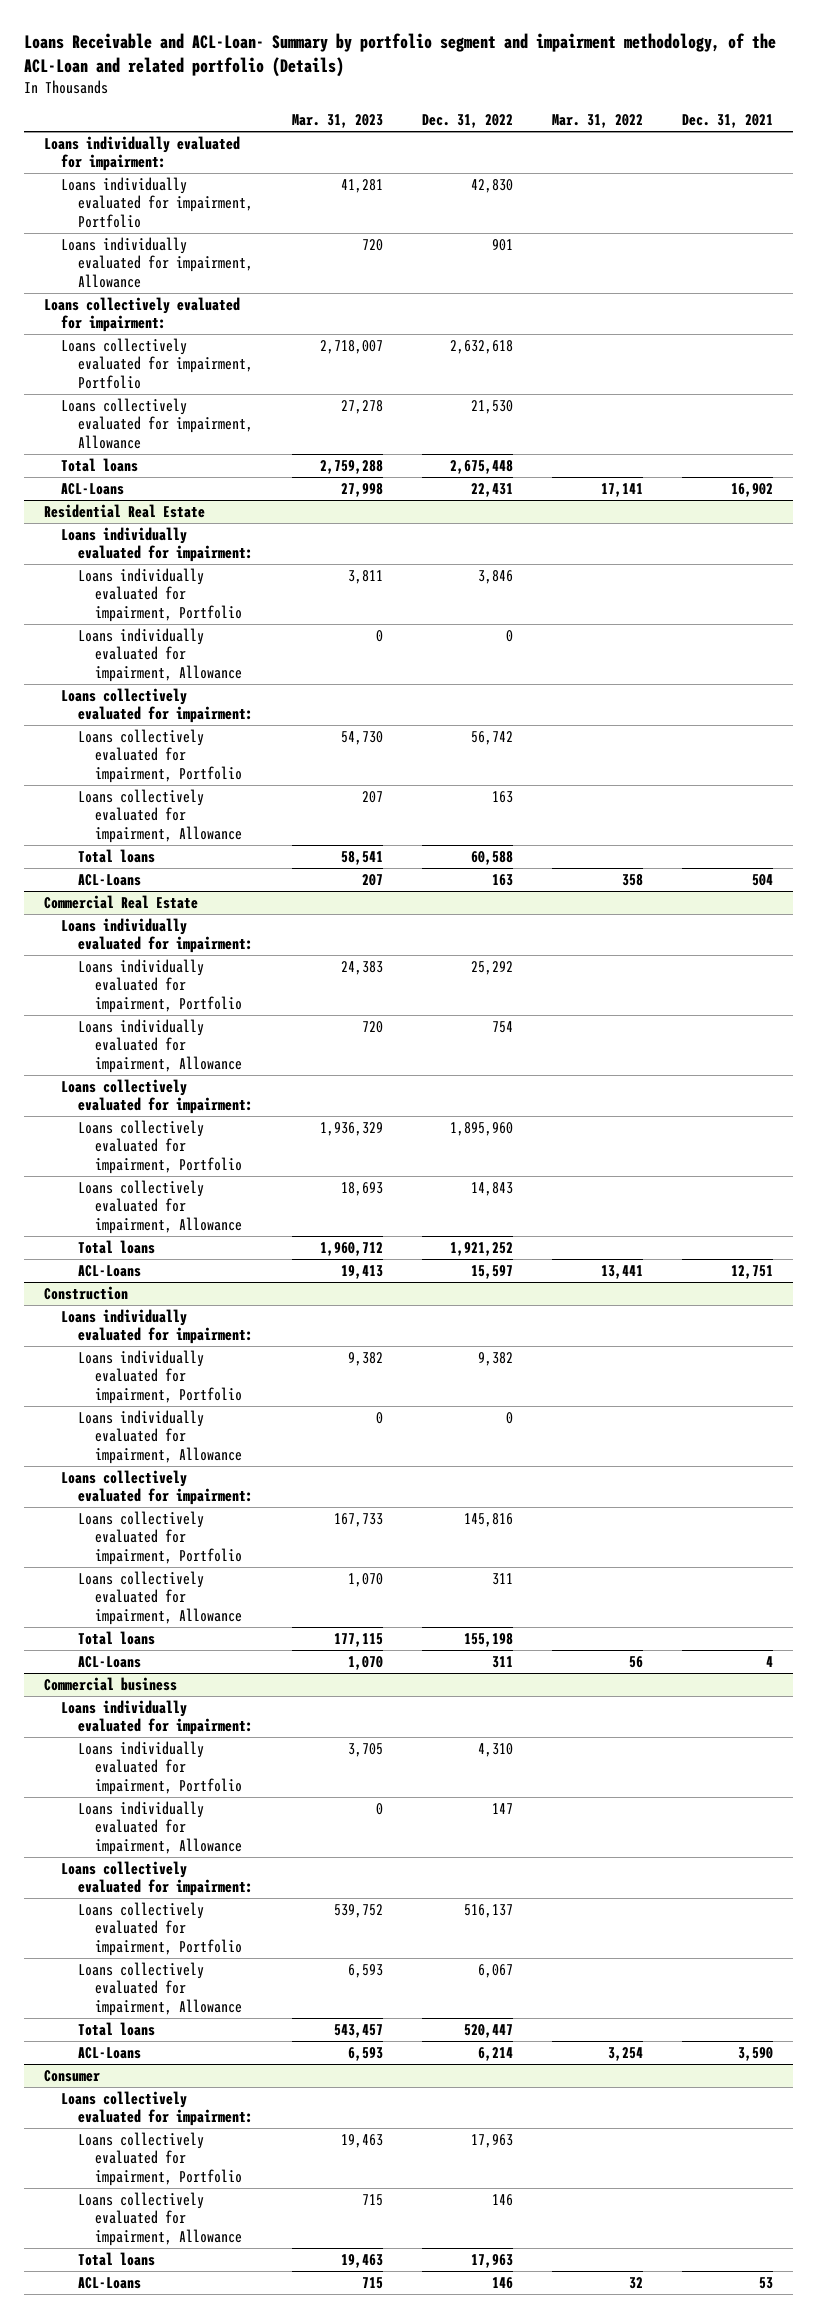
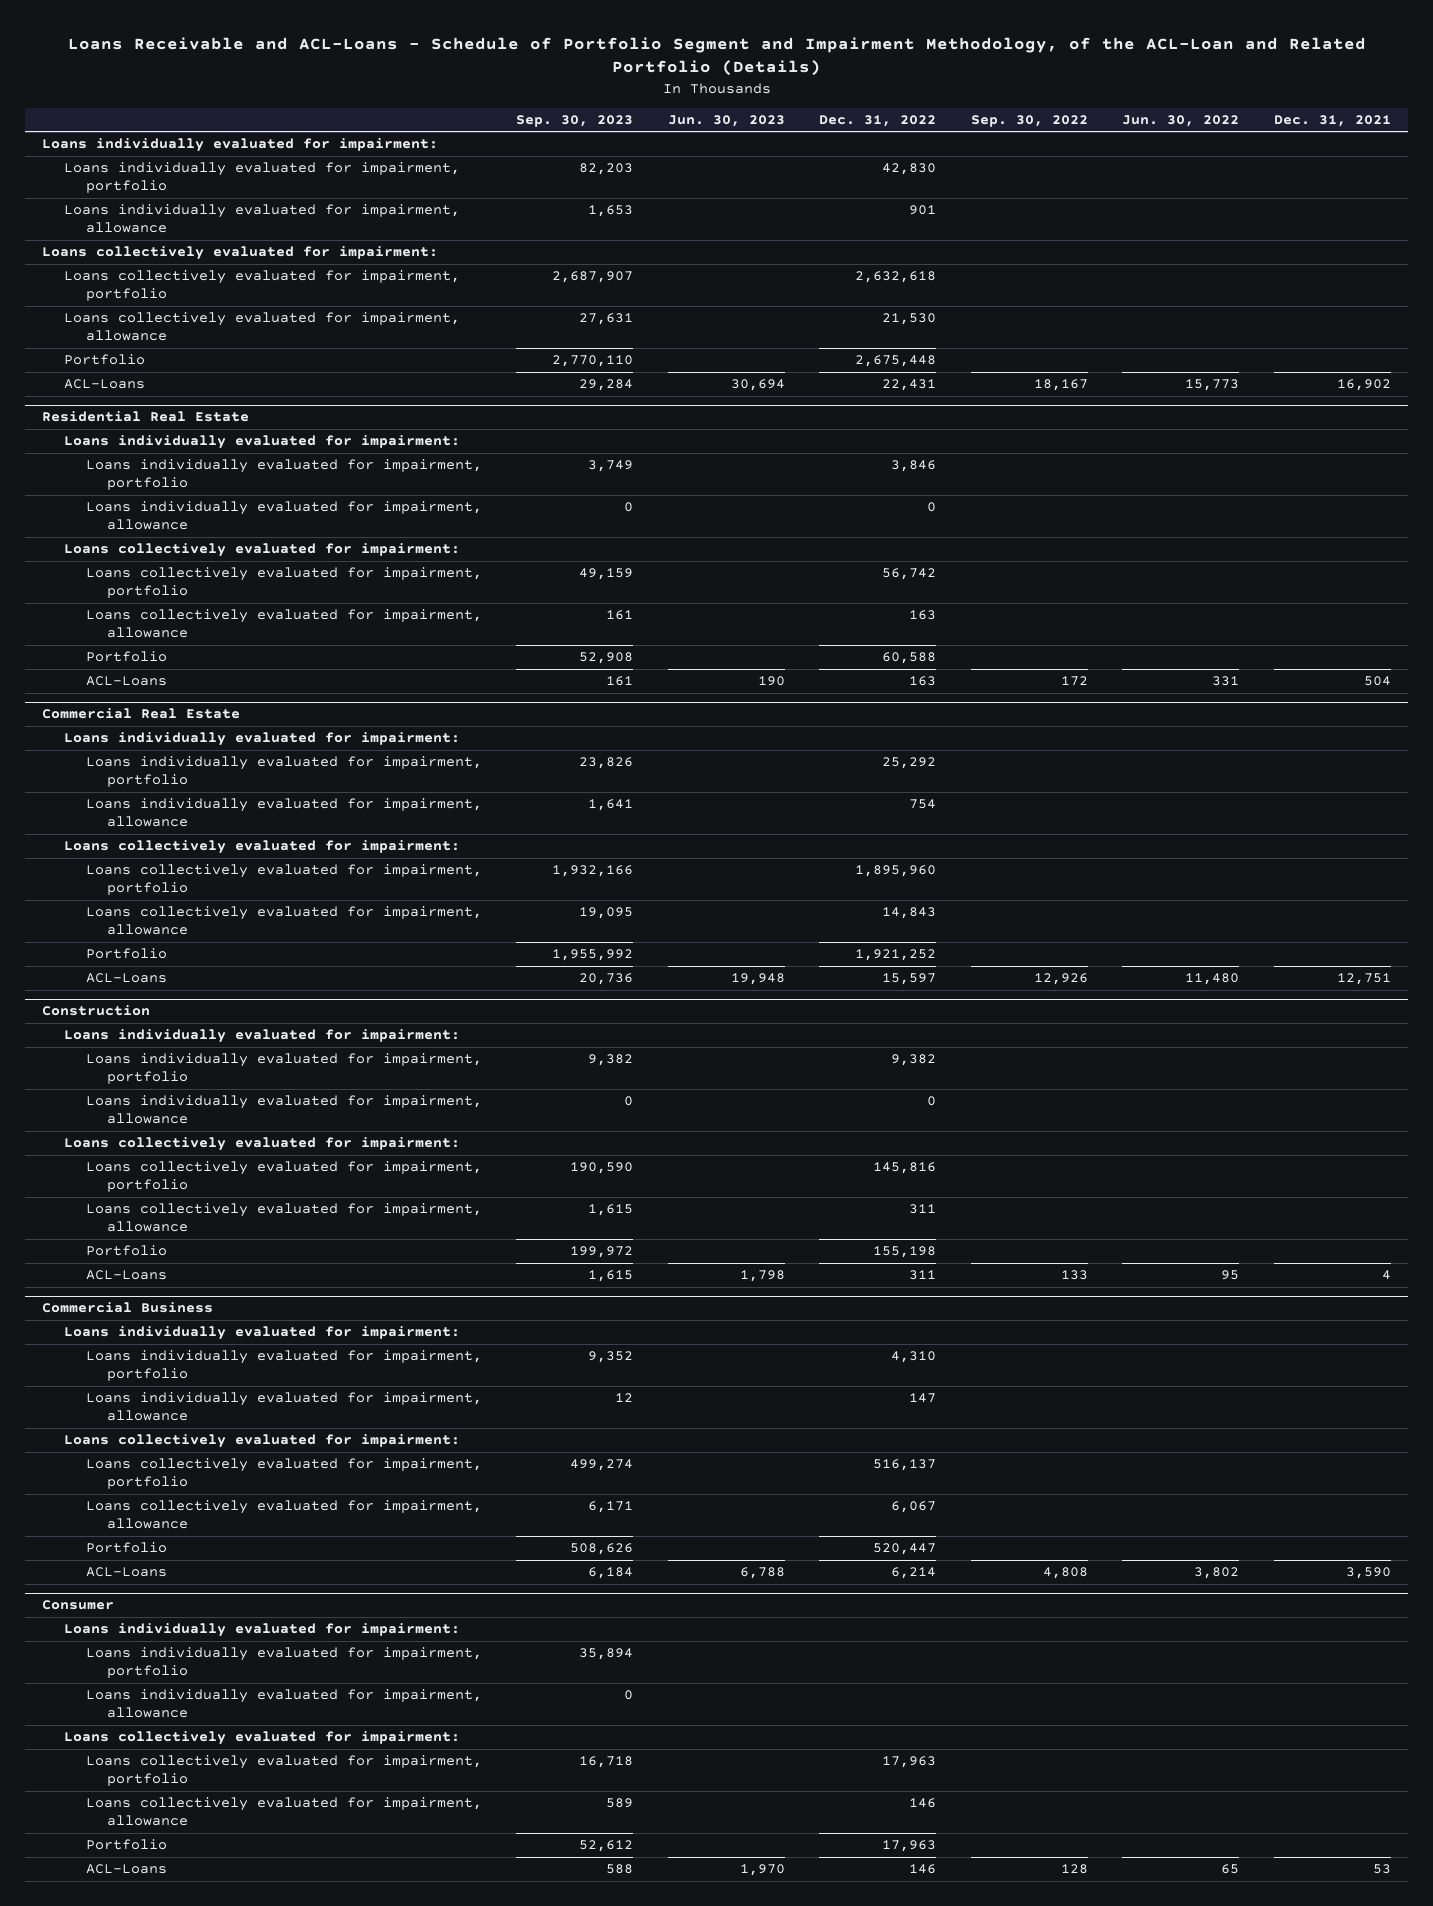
[24,33,777,78] Loans Receivable and ACL-Loan- Summary by portfolio segment and impairment methodology, of the ACL-Loan and related portfolio (Details) -> [67,36,1366,77] Loans Receivable and ACL-Loans - Schedule of Portfolio Segment and Impairment Methodology, of the ACL-Loan and Related Portfolio (Details)
[292,114,384,129] Mar. 31, 2023 -> none
[552,114,644,129] Mar. 31, 2022 -> none
none -> [516,115,634,128] Sep. 30, 2023
none -> [667,115,785,128] Jun. 30, 2023
none -> [970,115,1088,128] Sep. 30, 2022
none -> [1122,115,1240,128] Jun. 30, 2022
[60,176,254,228] Loans individually evaluated for impairment, Portfolio -> [63,162,460,194] Loans individually evaluated for impairment, portfolio
[60,236,254,288] Loans individually evaluated for impairment, Allowance -> [63,204,460,234] Loans individually evaluated for impairment, allowance
[60,337,254,389] Loans collectively evaluated for impairment, Portfolio -> [63,270,460,302] Loans collectively evaluated for impairment, portfolio
[60,397,254,449] Loans collectively evaluated for impairment, Allowance -> [63,312,460,342] Loans collectively evaluated for impairment, allowance
[60,457,138,472] Total loans -> [63,354,145,366] Portfolio
[78,567,243,622] Loans individually evaluated for impairment, Portfolio -> [85,459,482,491] Loans individually evaluated for impairment, portfolio
[78,627,243,682] Loans individually evaluated for impairment, Allowance -> [85,501,482,531] Loans individually evaluated for impairment, allowance
[78,728,243,783] Loans collectively evaluated for impairment, Portfolio -> [85,567,482,599] Loans collectively evaluated for impairment, portfolio
[78,788,243,843] Loans collectively evaluated for impairment, Allowance -> [85,609,482,639] Loans collectively evaluated for impairment, allowance
[78,848,156,863] Total loans -> [85,651,167,663] Portfolio
[78,958,243,1013] Loans individually evaluated for impairment, Portfolio -> [85,756,482,788] Loans individually evaluated for impairment, portfolio
[78,1018,243,1073] Loans individually evaluated for impairment, Allowance -> [85,798,482,828] Loans individually evaluated for impairment, allowance
[78,1119,243,1174] Loans collectively evaluated for impairment, Portfolio -> [85,864,482,896] Loans collectively evaluated for impairment, portfolio
[78,1179,243,1234] Loans collectively evaluated for impairment, Allowance -> [85,906,482,936] Loans collectively evaluated for impairment, allowance
[78,1239,156,1254] Total loans -> [85,948,167,960] Portfolio
[78,1349,243,1404] Loans individually evaluated for impairment, Portfolio -> [85,1053,482,1085] Loans individually evaluated for impairment, portfolio
[78,1409,243,1464] Loans individually evaluated for impairment, Allowance -> [85,1095,482,1125] Loans individually evaluated for impairment, allowance
[78,1510,243,1565] Loans collectively evaluated for impairment, Portfolio -> [85,1161,482,1193] Loans collectively evaluated for impairment, portfolio
[78,1570,243,1625] Loans collectively evaluated for impairment, Allowance -> [85,1203,482,1233] Loans collectively evaluated for impairment, allowance
[78,1630,156,1645] Total loans -> [85,1245,167,1257] Portfolio
[43,1676,177,1691] Commercial business -> [42,1302,214,1314] Commercial Business
[78,1740,243,1795] Loans individually evaluated for impairment, Portfolio -> [85,1350,482,1382] Loans individually evaluated for impairment, portfolio
[78,1800,243,1855] Loans individually evaluated for impairment, Allowance -> [85,1392,482,1422] Loans individually evaluated for impairment, allowance
[78,1901,243,1956] Loans collectively evaluated for impairment, Portfolio -> [85,1458,482,1490] Loans collectively evaluated for impairment, portfolio
[78,1961,243,2016] Loans collectively evaluated for impairment, Allowance -> [85,1500,482,1530] Loans collectively evaluated for impairment, allowance
[78,2021,156,2036] Total loans -> [85,1542,167,1554] Portfolio
none -> [63,1623,460,1638] Loans individually evaluated for impairment:
none -> [85,1647,482,1679] Loans individually evaluated for impairment, portfolio
none -> [85,1689,482,1719] Loans individually evaluated for impairment, allowance
[78,2131,243,2186] Loans collectively evaluated for impairment, Portfolio -> [85,1755,482,1787] Loans collectively evaluated for impairment, portfolio
[78,2191,243,2246] Loans collectively evaluated for impairment, Allowance -> [85,1797,482,1827] Loans collectively evaluated for impairment, allowance
[78,2251,156,2266] Total loans -> [85,1839,167,1851] Portfolio

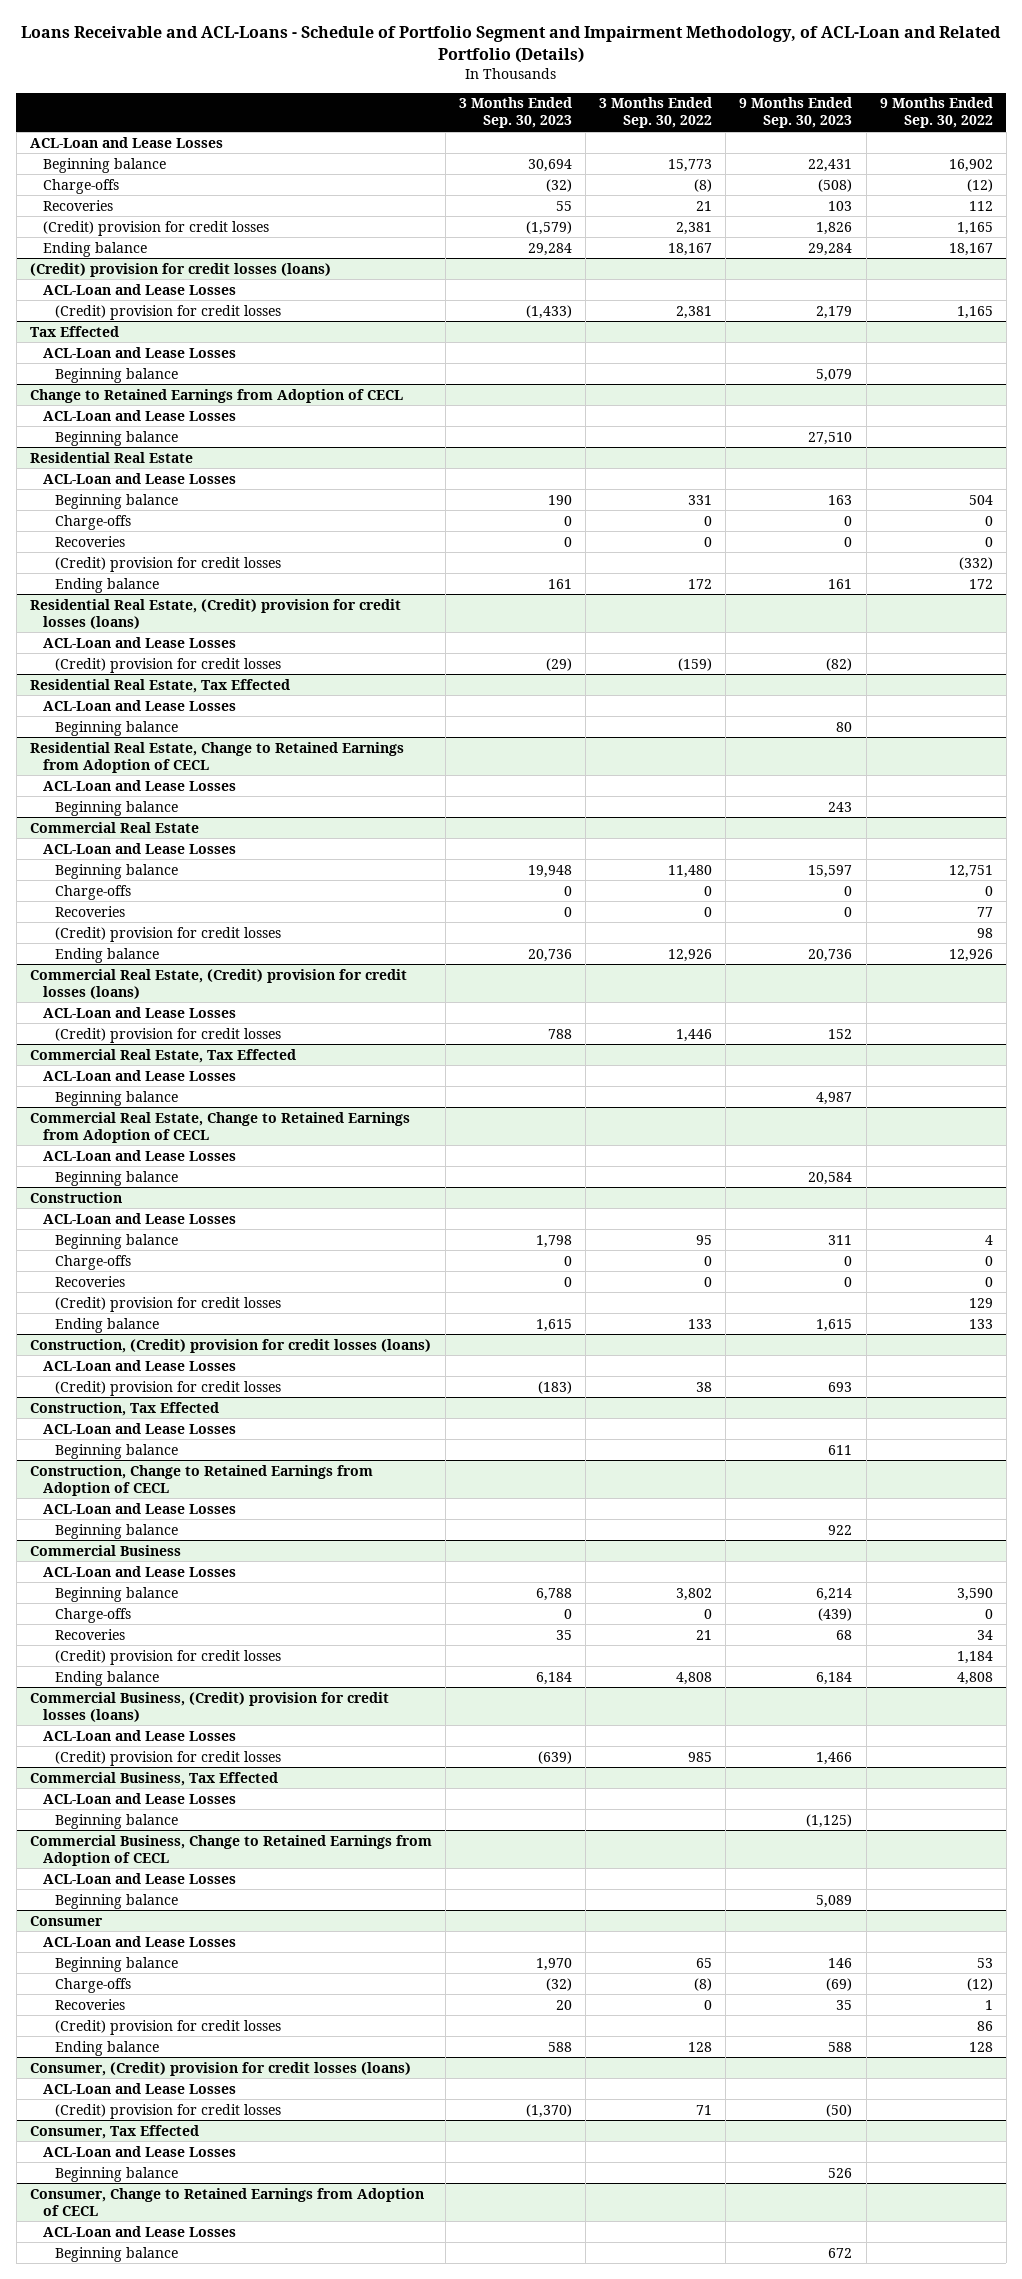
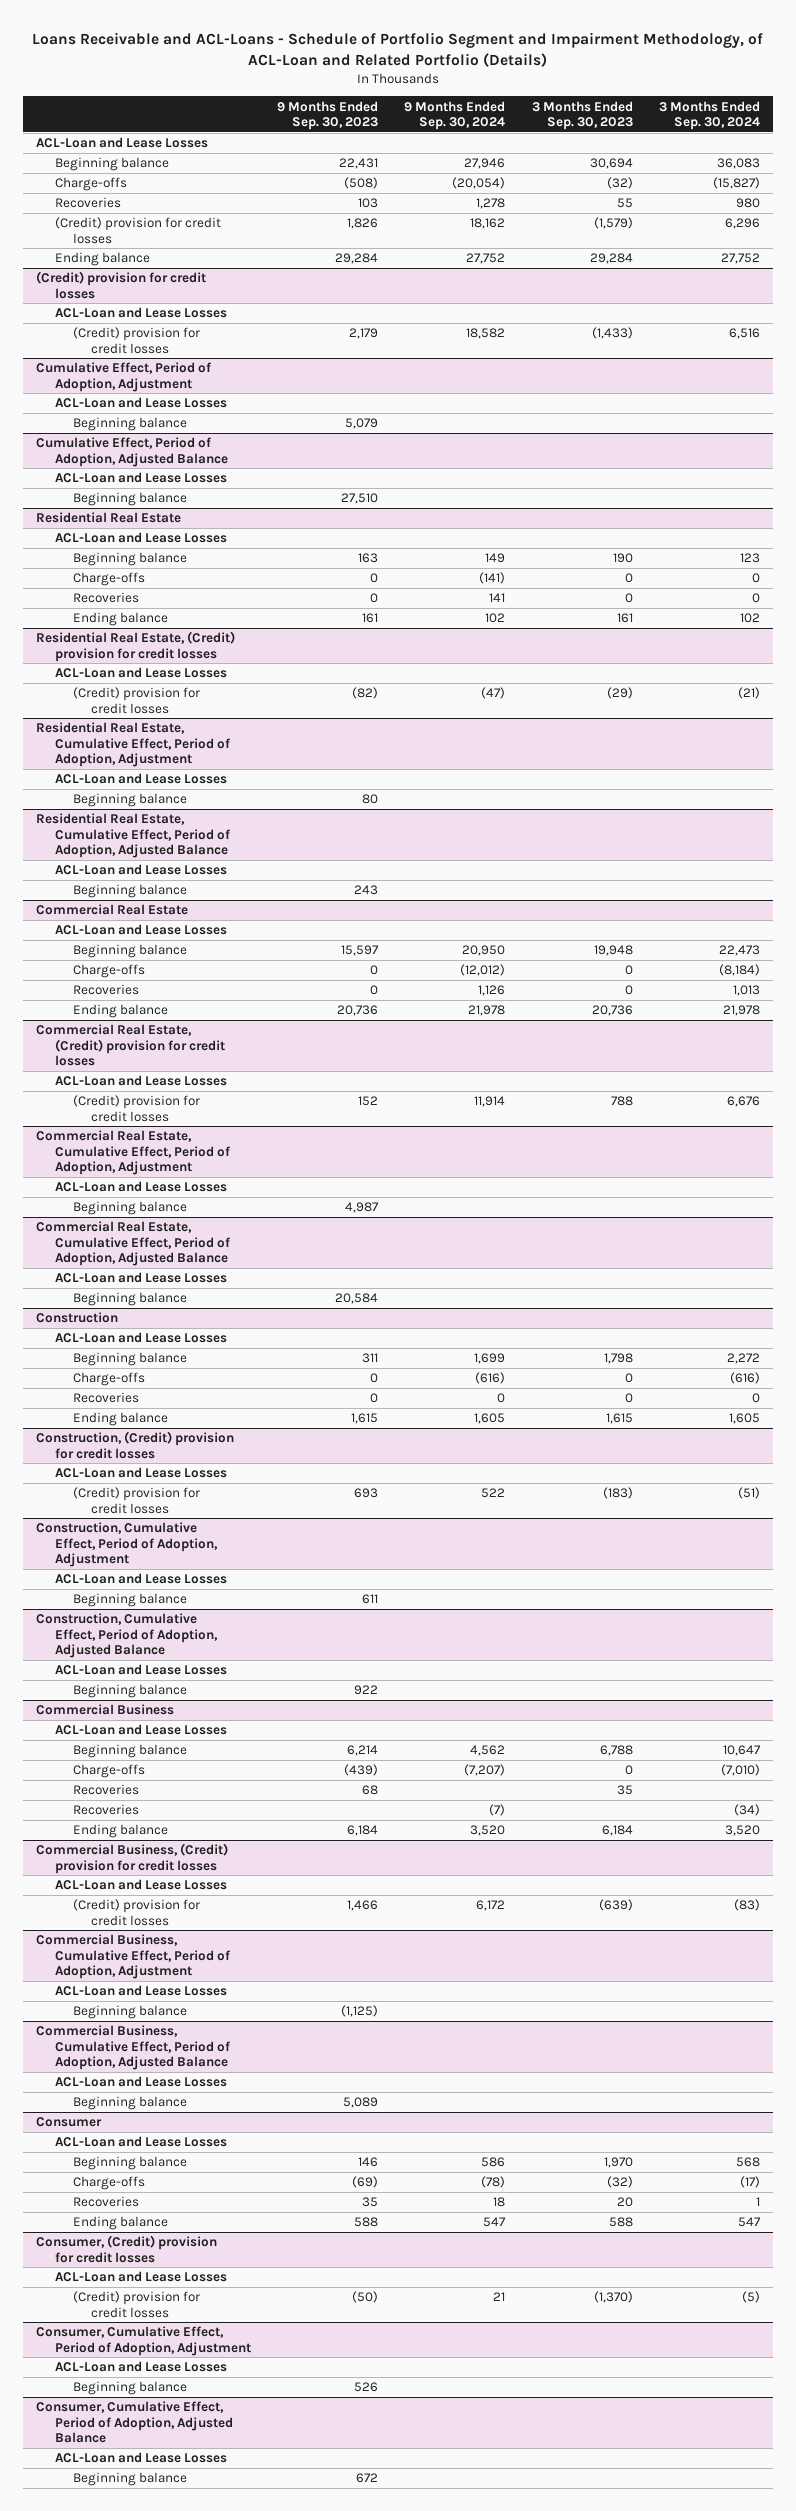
[599,97,713,129] 3 Months Ended Sep. 30, 2022 -> none
[879,97,993,129] 9 Months Ended Sep. 30, 2022 -> none
none -> [404,100,506,131] 9 Months Ended Sep. 30, 2024
none -> [658,100,760,131] 3 Months Ended Sep. 30, 2024
[29,262,331,277] (Credit) provision for credit losses (loans) -> [36,271,207,299] (Credit) provision for credit losses
[29,325,119,337] Tax Effected -> [36,362,212,392] Cumulative Effect, Period of Adoption, Adjustment
[29,388,403,403] Change to Retained Earnings from Adoption of CECL -> [36,437,228,467] Cumulative Effect, Period of Adoption, Adjusted Balance
[55,556,282,572] (Credit) provision for credit losses -> none
[29,598,401,629] Residential Real Estate, (Credit) provision for credit losses (loans) -> [36,631,236,662] Residential Real Estate, (Credit) provision for credit losses
[29,678,290,693] Residential Real Estate, Tax Effected -> none
none -> [36,722,230,768] Residential Real Estate, Cumulative Effect, Period of Adoption, Adjustment
[29,741,404,773] Residential Real Estate, Change to Retained Earnings from Adoption of CECL -> none
none -> [36,813,230,859] Residential Real Estate, Cumulative Effect, Period of Adoption, Adjusted Balance
[55,926,282,942] (Credit) provision for credit losses -> none
[29,968,407,999] Commercial Real Estate, (Credit) provision for credit losses (loans) -> [36,1024,225,1067] Commercial Real Estate, (Credit) provision for credit losses
[29,1048,296,1063] Commercial Real Estate, Tax Effected -> none
none -> [36,1130,230,1176] Commercial Real Estate, Cumulative Effect, Period of Adoption, Adjustment
[29,1111,410,1143] Commercial Real Estate, Change to Retained Earnings from Adoption of CECL -> none
none -> [36,1221,230,1267] Commercial Real Estate, Cumulative Effect, Period of Adoption, Adjusted Balance
[55,1296,282,1312] (Credit) provision for credit losses -> none
[29,1338,431,1353] Construction, (Credit) provision for credit losses (loans) -> [36,1431,235,1459] Construction, (Credit) provision for credit losses
[29,1401,219,1416] Construction, Tax Effected -> none
none -> [36,1522,218,1568] Construction, Cumulative Effect, Period of Adoption, Adjustment
[29,1464,373,1496] Construction, Change to Retained Earnings from Adoption of CECL -> none
none -> [36,1613,218,1659] Construction, Cumulative Effect, Period of Adoption, Adjusted Balance
[55,1649,282,1665] (Credit) provision for credit losses -> none
none -> [72,1804,139,1816] Recoveries
[29,1691,389,1722] Commercial Business, (Credit) provision for credit losses (loans) -> [36,1843,229,1874] Commercial Business, (Credit) provision for credit losses
[29,1771,278,1786] Commercial Business, Tax Effected -> none
none -> [36,1934,230,1980] Commercial Business, Cumulative Effect, Period of Adoption, Adjustment
[29,1834,432,1866] Commercial Business, Change to Retained Earnings from Adoption of CECL -> none
none -> [36,2025,230,2071] Commercial Business, Cumulative Effect, Period of Adoption, Adjusted Balance
[55,2019,282,2035] (Credit) provision for credit losses -> none
[29,2061,411,2076] Consumer, (Credit) provision for credit losses (loans) -> [36,2235,218,2263] Consumer, (Credit) provision for credit losses
[29,2124,199,2139] Consumer, Tax Effected -> none
none -> [36,2326,251,2356] Consumer, Cumulative Effect, Period of Adoption, Adjustment
[29,2187,424,2216] Consumer, Change to Retained Earnings from Adoption of CECL -> none
none -> [36,2401,233,2444] Consumer, Cumulative Effect, Period of Adoption, Adjusted Balance

